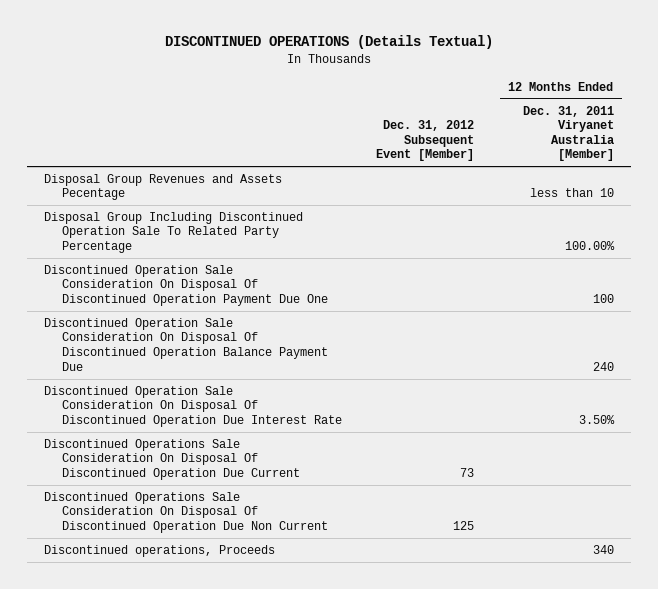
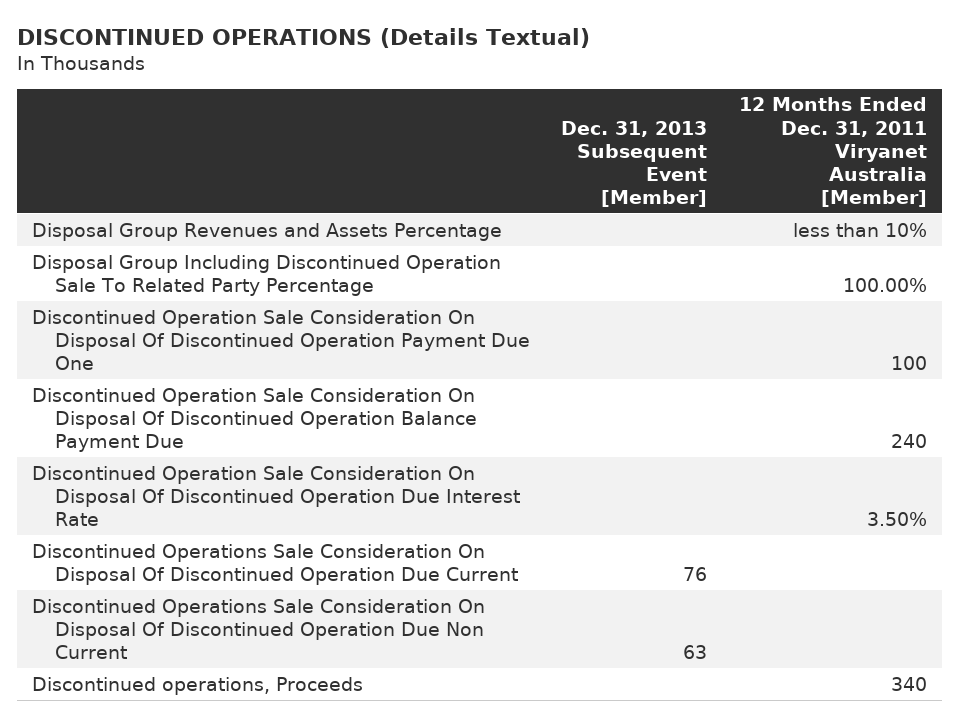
[376,120,475,162] Dec. 31, 2012 Subsequent Event [Member] -> none
none -> [561,120,708,207] Dec. 31, 2013 Subsequent Event [Member]
[44,173,283,201] Disposal Group Revenues and Assets Pecentage -> [32,222,503,241] Disposal Group Revenues and Assets Percentage
[529,188,614,198] less than 10 -> [792,222,927,237] less than 10%

